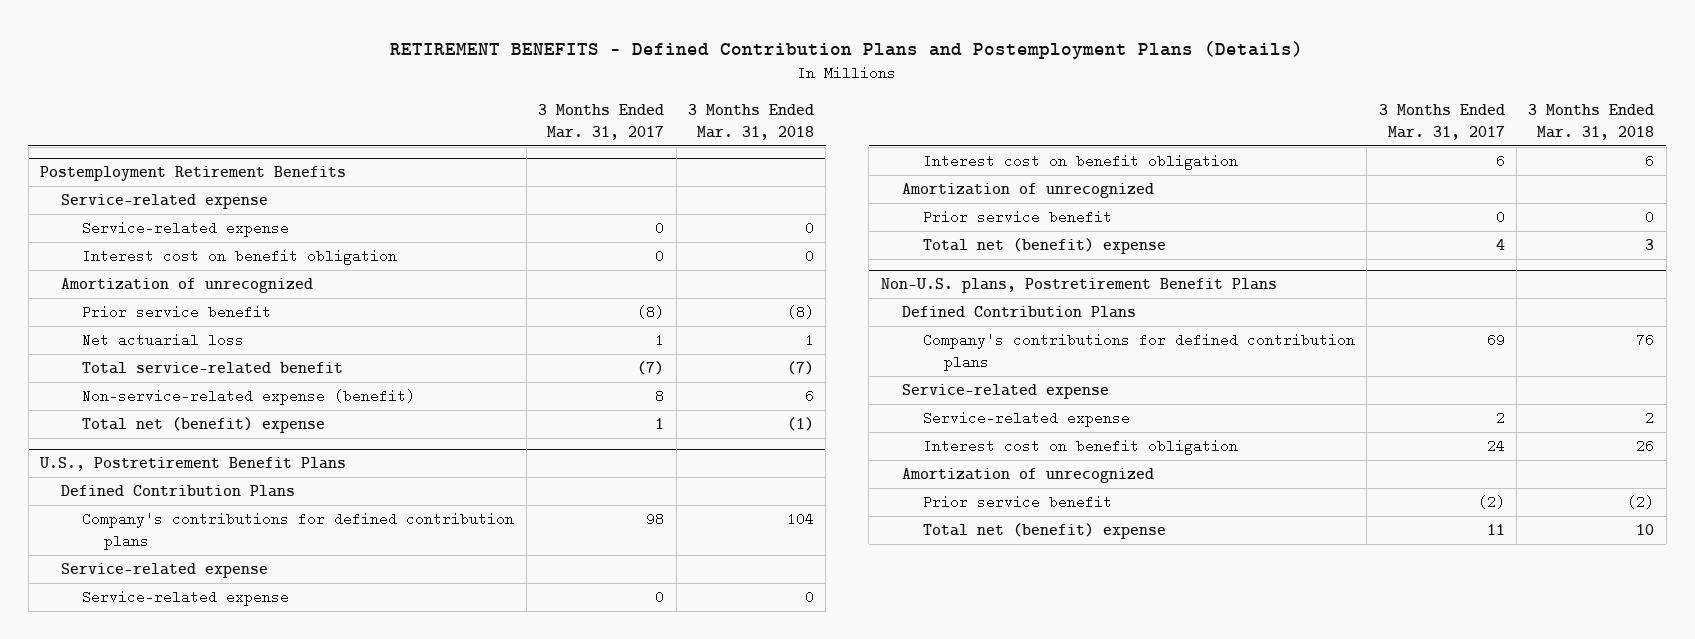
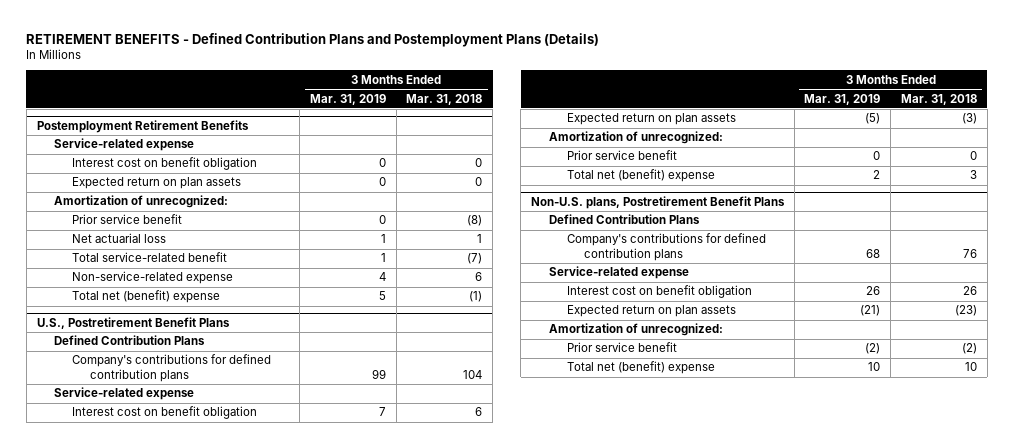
[538,103,665,141] 3 Months Ended Mar. 31, 2017 -> none
none -> [309,93,386,105] Mar. 31, 2019
[82,221,290,238] Service-related expense -> none
none -> [72,177,242,190] Expected return on plan assets
[61,278,314,294] Amortization of unrecognized -> [54,195,229,209] Amortization of unrecognized:
[82,389,416,406] Non-service-related expense (benefit) -> [72,271,234,285] Non-service-related expense
[82,590,290,607] Service-related expense -> none
none -> [566,113,736,126] Expected return on plan assets
[901,183,1154,199] Amortization of unrecognized -> [548,131,723,145] Amortization of unrecognized:
[922,411,1130,428] Service-related expense -> none
none -> [566,305,736,318] Expected return on plan assets
[901,468,1154,484] Amortization of unrecognized -> [548,323,723,337] Amortization of unrecognized:

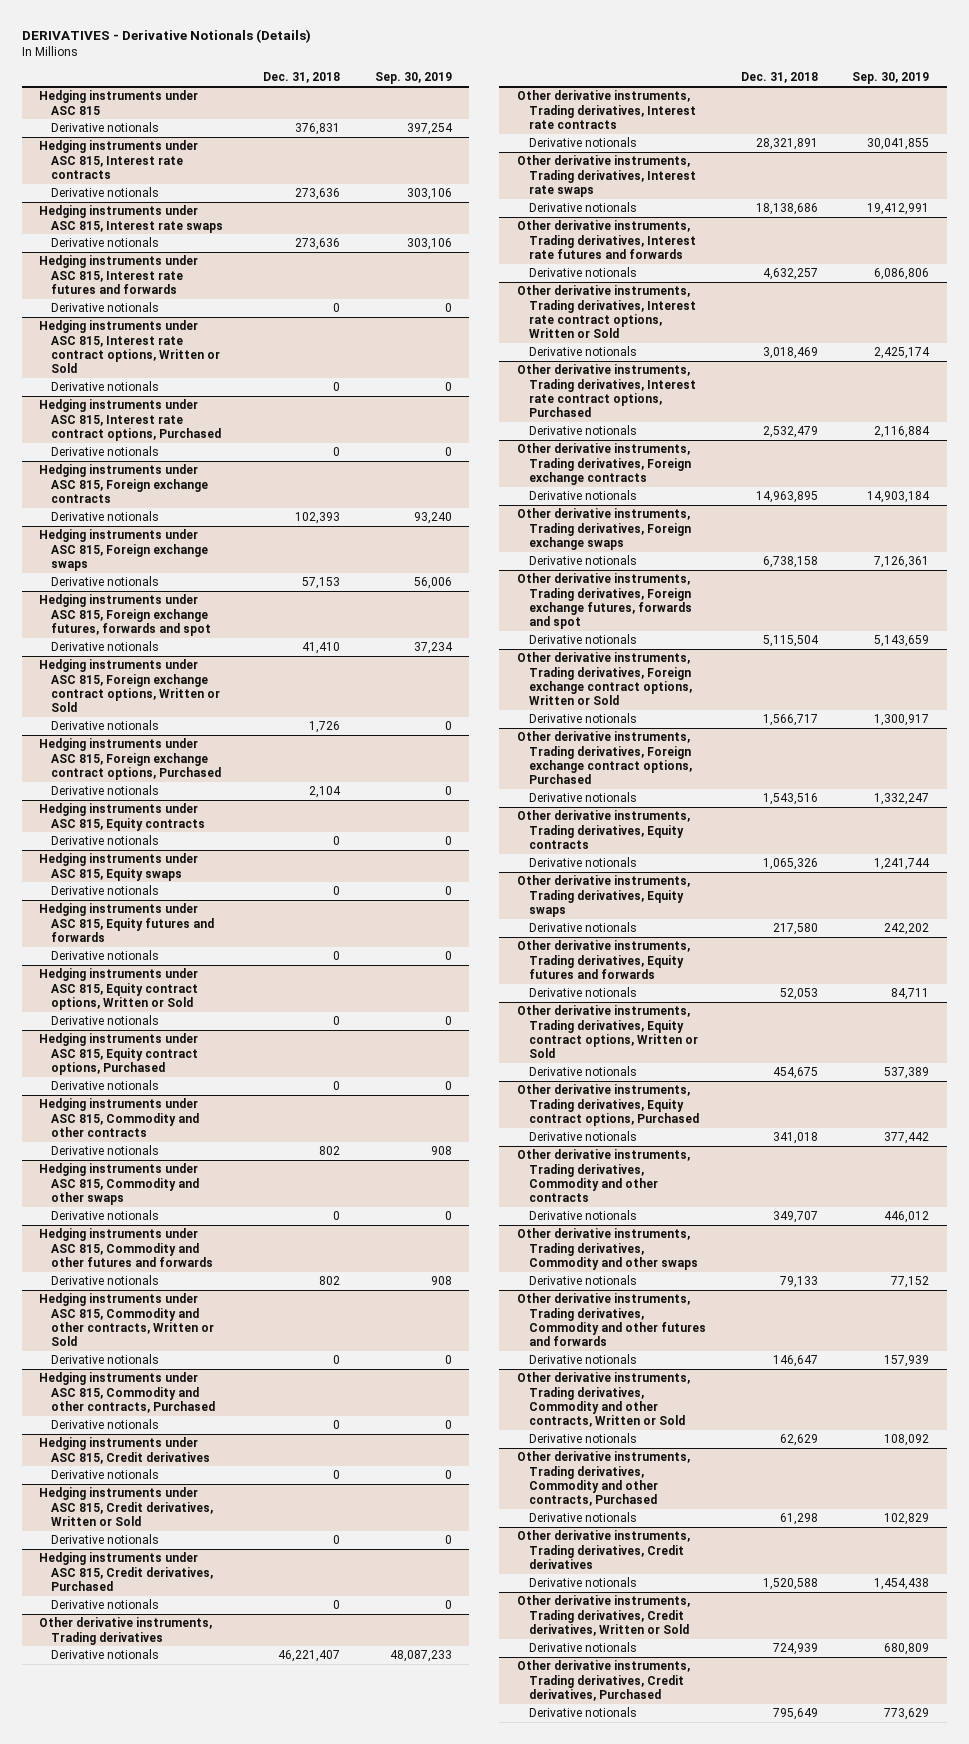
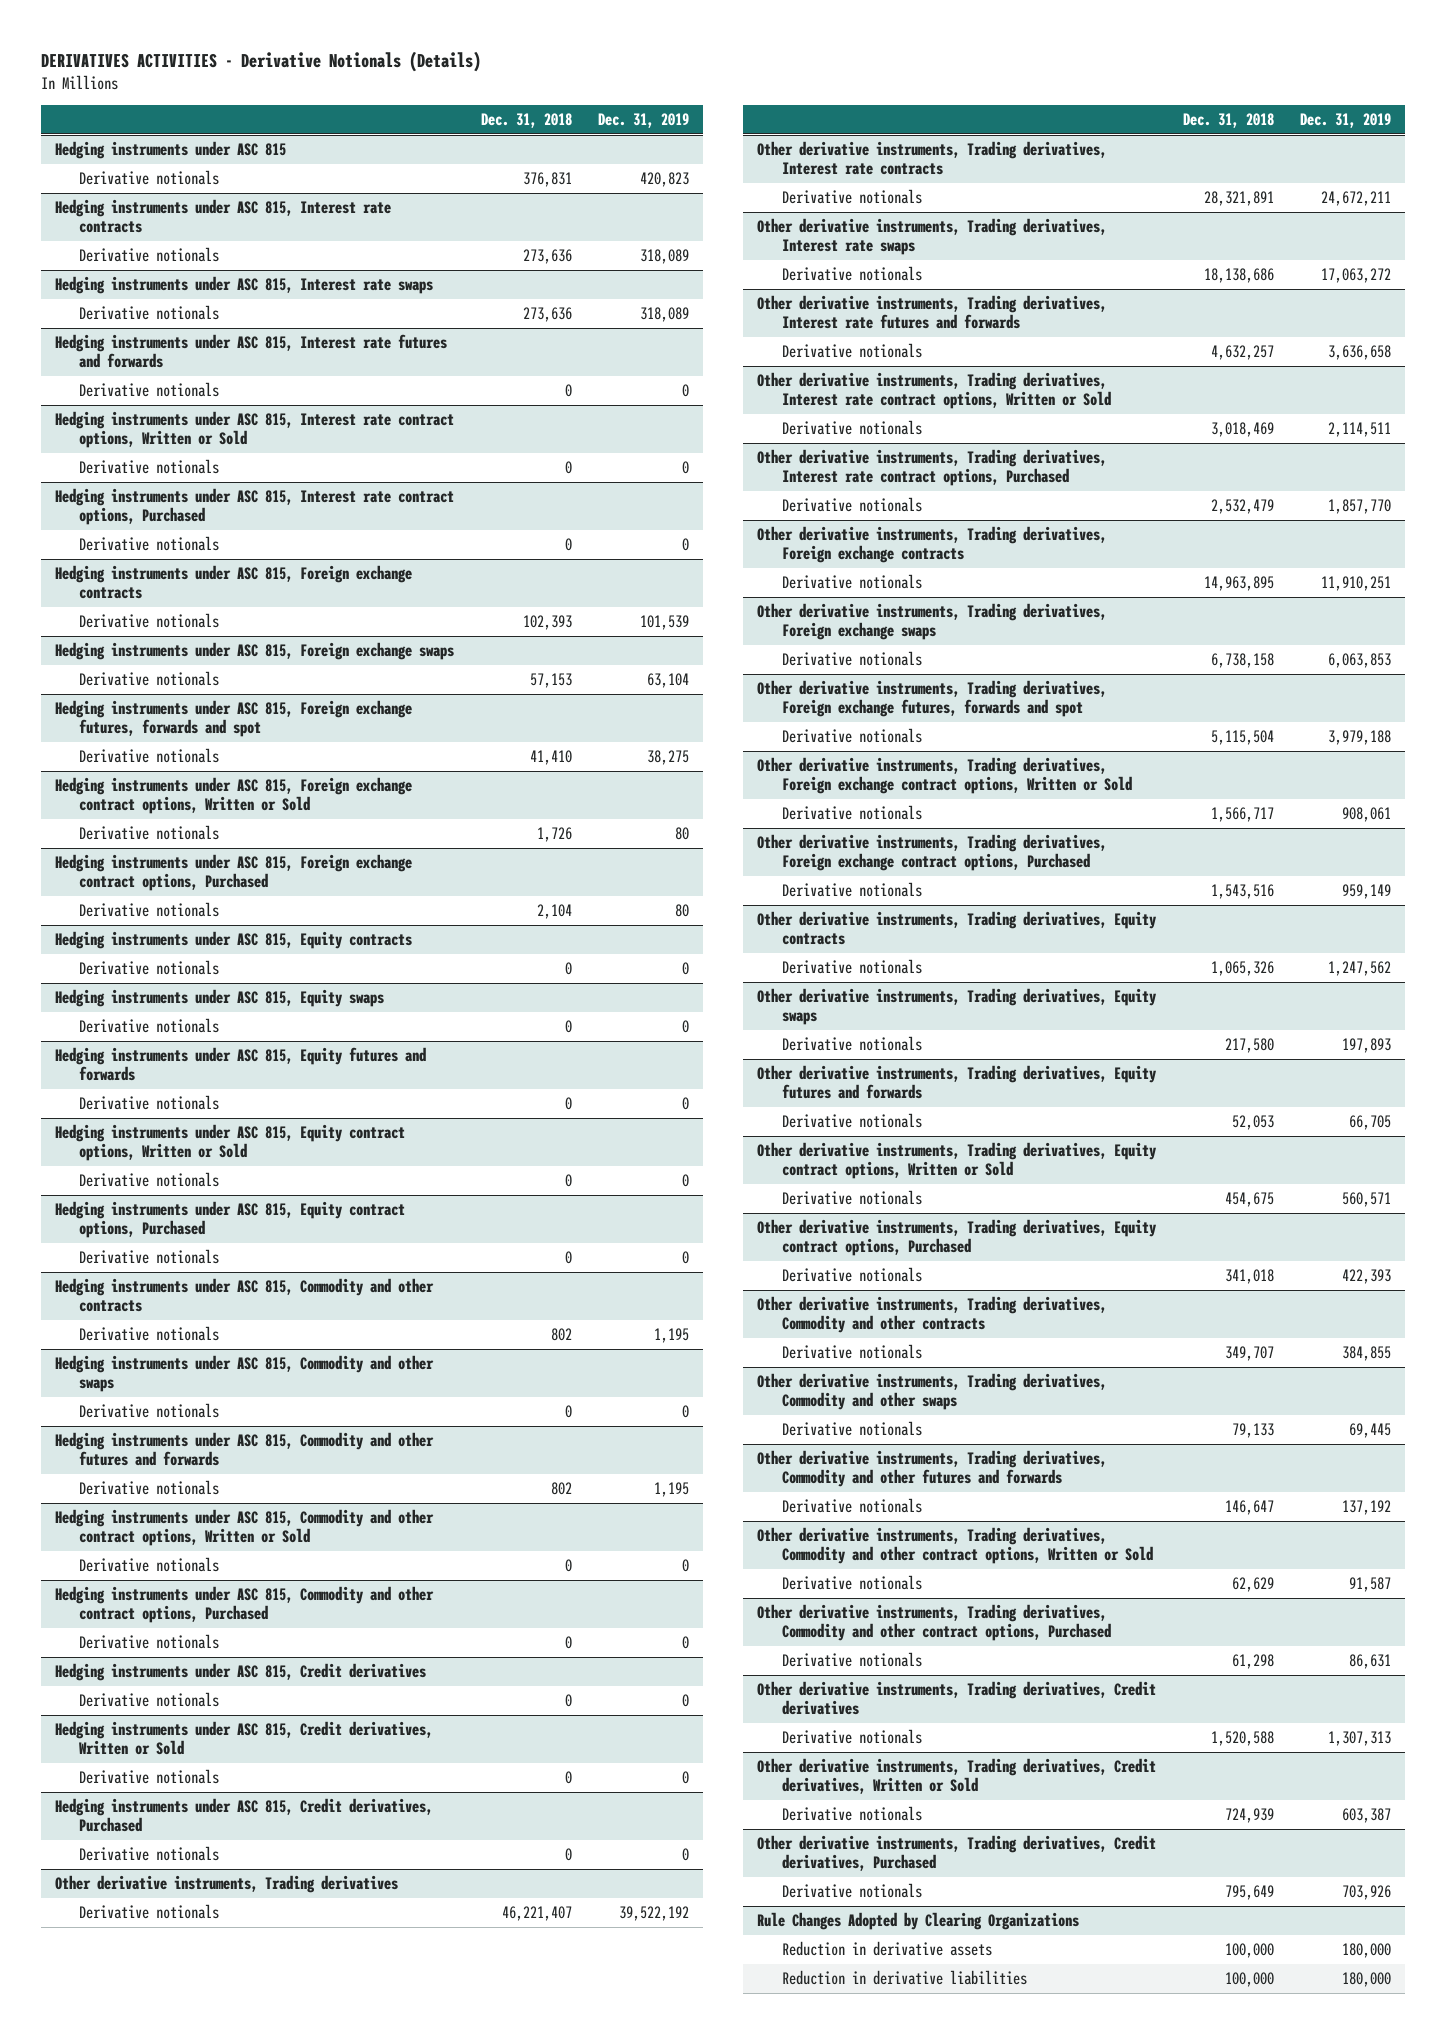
[21,29,311,44] DERIVATIVES - Derivative Notionals (Details) -> [41,50,482,72] DERIVATIVES ACTIVITIES - Derivative Notionals (Details)
[375,72,453,85] Sep. 30, 2019 -> none
none -> [598,112,690,128] Dec. 31, 2019
[39,1293,215,1347] Hedging instruments under ASC 815, Commodity and other contracts, Written or Sold -> [54,1509,434,1547] Hedging instruments under ASC 815, Commodity and other contract options, Written or Sold
[39,1372,216,1413] Hedging instruments under ASC 815, Commodity and other contracts, Purchased -> [54,1586,434,1624] Hedging instruments under ASC 815, Commodity and other contract options, Purchased
[516,1372,690,1428] Other derivative instruments, Trading derivatives, Commodity and other contracts, Written or Sold -> [756,1527,1153,1565] Other derivative instruments, Trading derivatives, Commodity and other contract options, Written or Sold
[516,1451,690,1507] Other derivative instruments, Trading derivatives, Commodity and other contracts, Purchased -> [756,1604,1111,1642] Other derivative instruments, Trading derivatives, Commodity and other contract options, Purchased
none -> [756,1912,1079,1931] Rule Changes Adopted by Clearing Organizations
none -> [781,1941,992,1957] Reduction in derivative assets
none -> [781,1970,1027,1986] Reduction in derivative liabilities

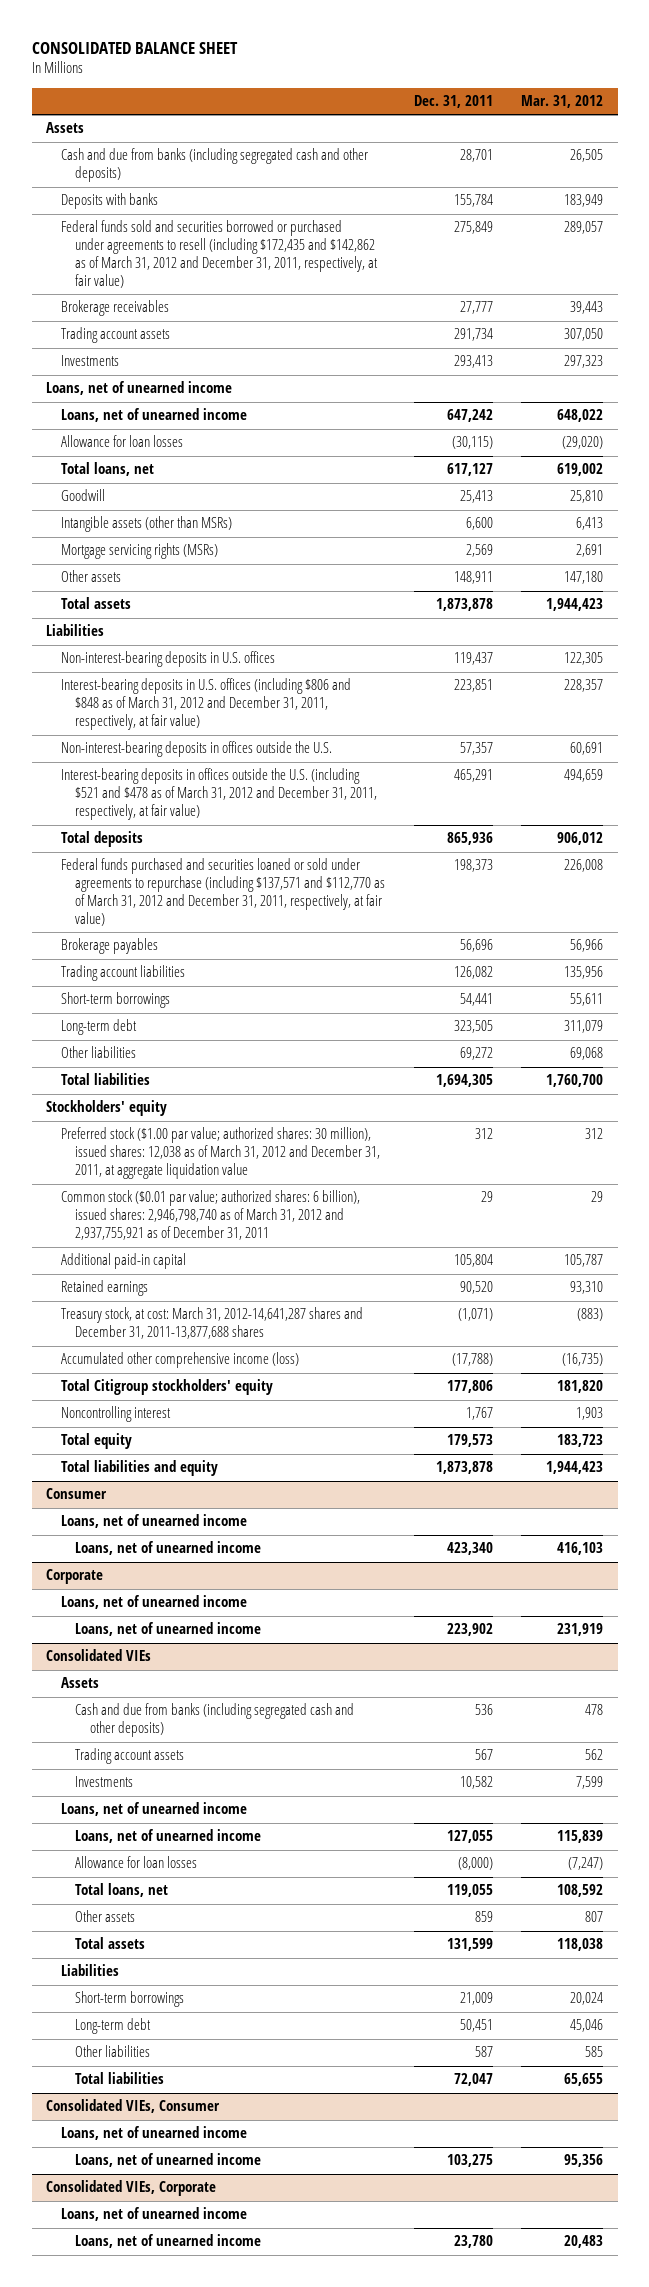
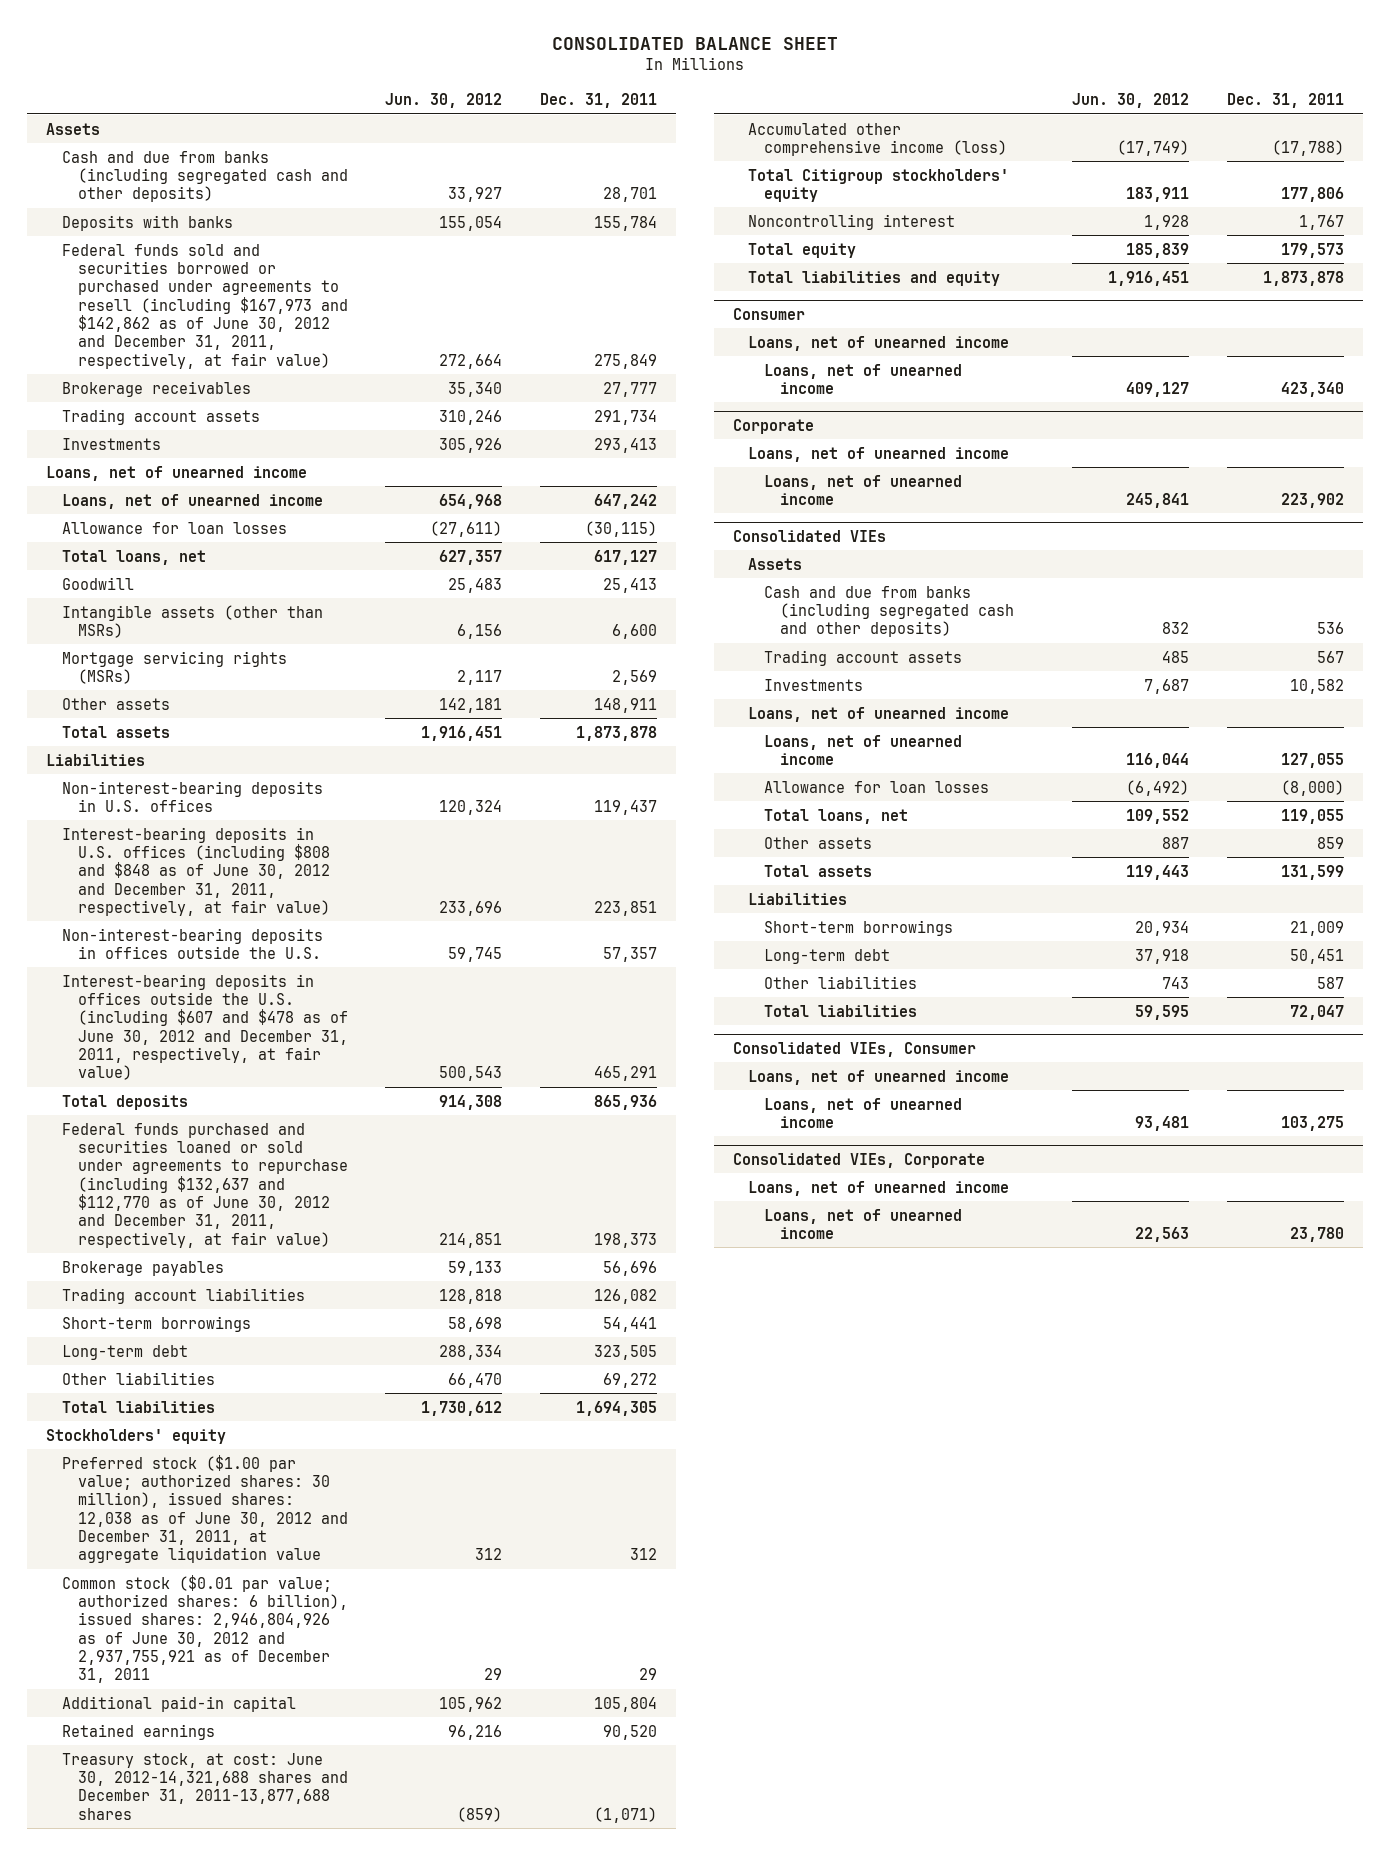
[521,95,604,109] Mar. 31, 2012 -> none
none -> [385,92,503,108] Jun. 30, 2012
[60,220,379,289] Federal funds sold and securities borrowed or purchased under agreements to resell (including $172,435 and $142,862 as of March 31, 2012 and December 31, 2011, respectively, at fair value) -> [61,243,348,369] Federal funds sold and securities borrowed or purchased under agreements to resell (including $167,973 and $142,862 as of June 30, 2012 and December 31, 2011, respectively, at fair value)
[60,678,351,731] Interest-bearing deposits in U.S. offices (including $806 and $848 as of March 31, 2012 and December 31, 2011, respectively, at fair value) -> [61,826,330,916] Interest-bearing deposits in U.S. offices (including $808 and $848 as of June 30, 2012 and December 31, 2011, respectively, at fair value)
[60,768,378,821] Interest-bearing deposits in offices outside the U.S. (including $521 and $478 as of March 31, 2012 and December 31, 2011, respectively, at fair value) -> [61,973,348,1081] Interest-bearing deposits in offices outside the U.S. (including $607 and $478 as of June 30, 2012 and December 31, 2011, respectively, at fair value)
[60,858,386,927] Federal funds purchased and securities loaned or sold under agreements to repurchase (including $137,571 and $112,770 as of March 31, 2012 and December 31, 2011, respectively, at fair value) -> [61,1122,348,1248] Federal funds purchased and securities loaned or sold under agreements to repurchase (including $132,637 and $112,770 as of June 30, 2012 and December 31, 2011, respectively, at fair value)
[60,1127,381,1180] Preferred stock ($1.00 par value; authorized shares: 30 million), issued shares: 12,038 as of March 31, 2012 and December 31, 2011, at aggregate liquidation value -> [61,1454,348,1564] Preferred stock ($1.00 par value; authorized shares: 30 million), issued shares: 12,038 as of June 30, 2012 and December 31, 2011, at aggregate liquidation value
[60,1190,360,1241] Common stock ($0.01 par value; authorized shares: 6 billion), issued shares: 2,946,798,740 as of March 31, 2012 and 2,937,755,921 as of December 31, 2011 -> [61,1574,348,1684] Common stock ($0.01 par value; authorized shares: 6 billion), issued shares: 2,946,804,926 as of June 30, 2012 and 2,937,755,921 as of December 31, 2011
[60,1307,363,1340] Treasury stock, at cost: March 31, 2012-14,641,287 shares and December 31, 2011-13,877,688 shares -> [61,1752,348,1820] Treasury stock, at cost: June 30, 2012-14,321,688 shares and December 31, 2011-13,877,688 shares

